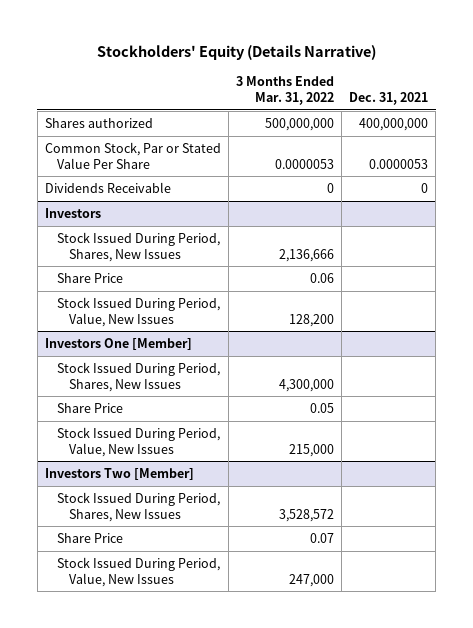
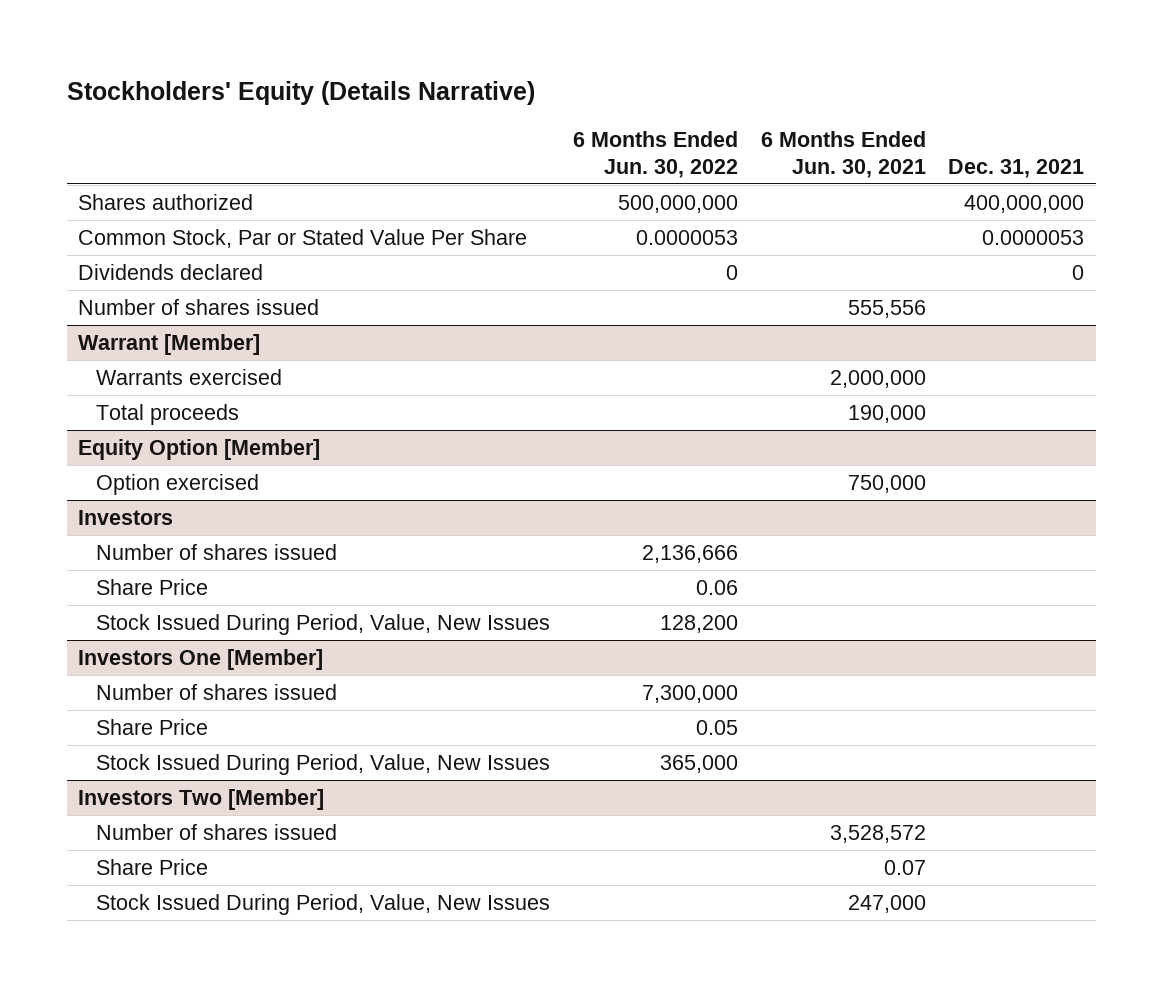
[236,76,335,106] 3 Months Ended Mar. 31, 2022 -> none
none -> [572,130,738,178] 6 Months Ended Jun. 30, 2022
none -> [760,130,926,178] 6 Months Ended Jun. 30, 2021
[44,181,171,193] Dividends Receivable -> [78,263,264,280] Dividends declared
none -> [78,298,320,315] Number of shares issued
none -> [78,333,261,355] Warrant [Member]
none -> [96,368,283,385] Warrants exercised
none -> [96,403,240,425] Total proceeds
none -> [78,438,321,460] Equity Option [Member]
none -> [96,473,260,495] Option exercised
[56,231,220,262] Stock Issued During Period, Shares, New Issues -> [96,543,338,560] Number of shares issued
[56,361,220,392] Stock Issued During Period, Shares, New Issues -> [96,683,338,700] Number of shares issued
[56,491,220,522] Stock Issued During Period, Shares, New Issues -> [96,823,338,840] Number of shares issued

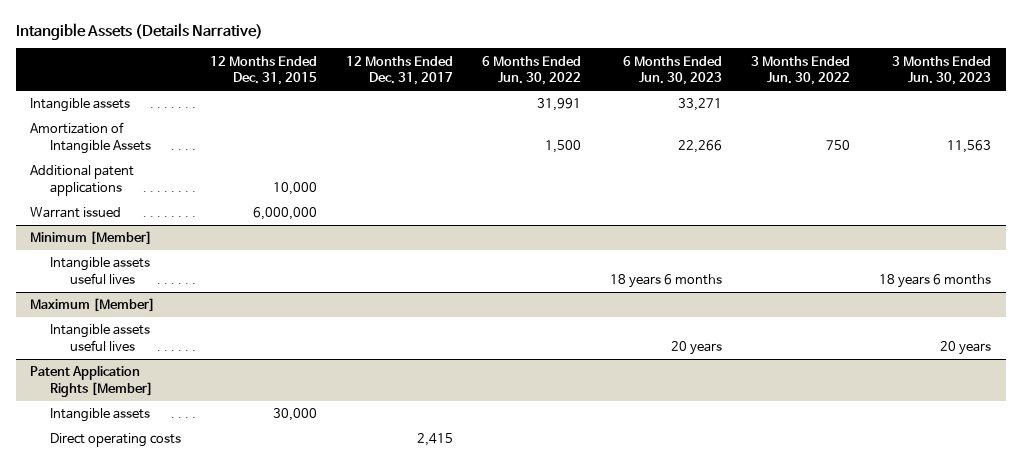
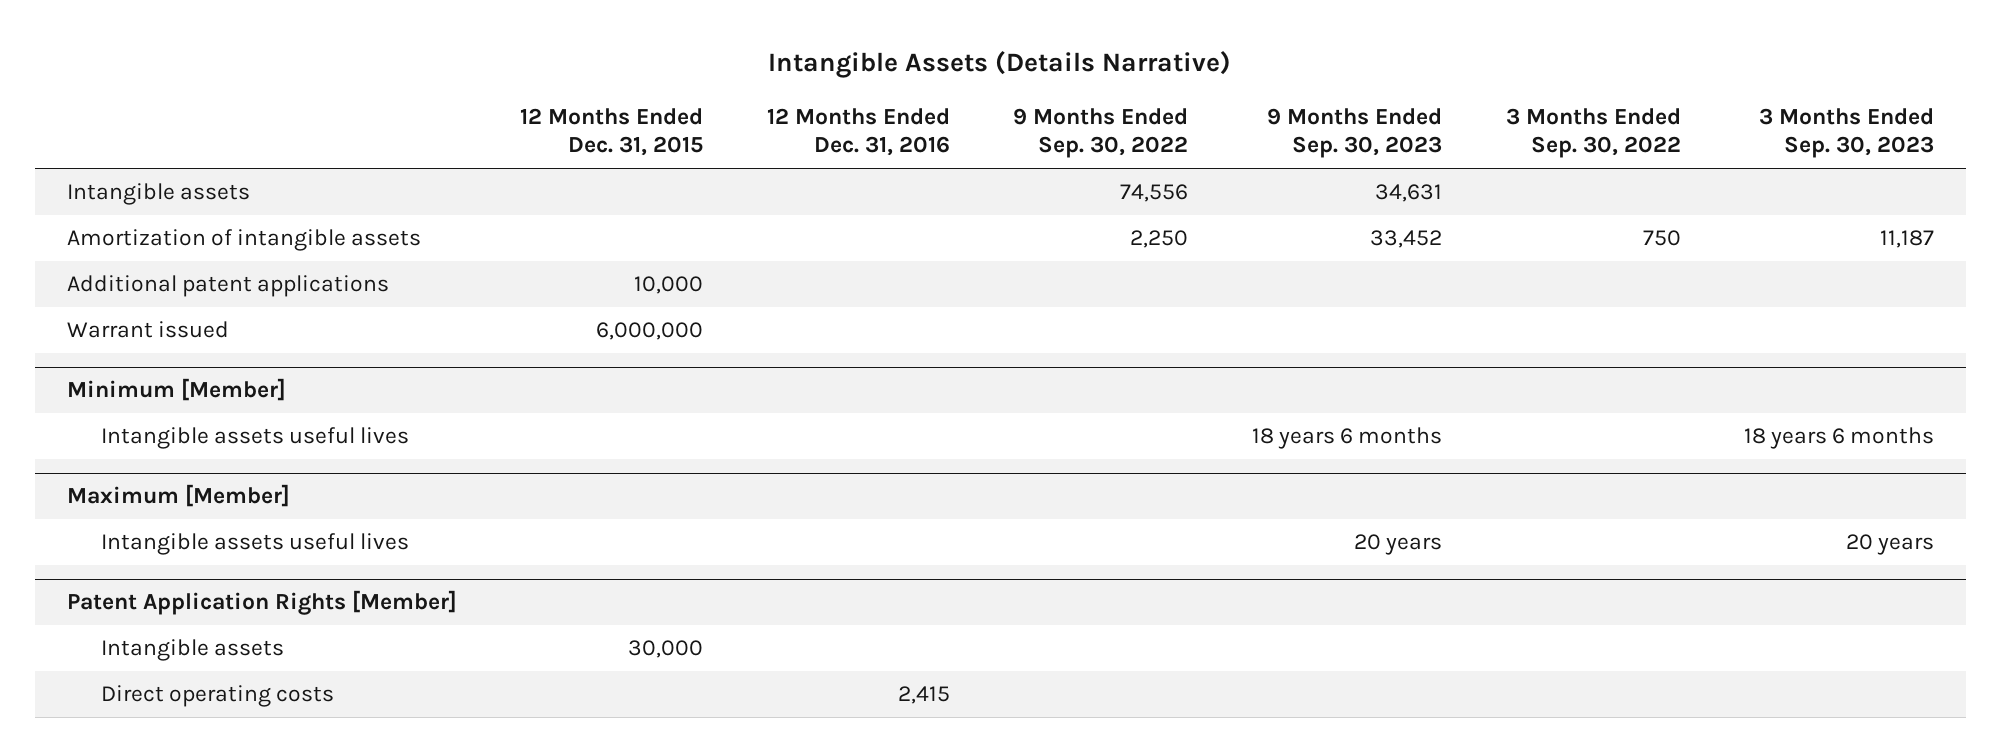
[346,55,454,86] 12 Months Ended Dec. 31, 2017 -> none
[482,55,582,86] 6 Months Ended Jun. 30, 2022 -> none
[623,55,723,86] 6 Months Ended Jun. 30, 2023 -> none
[751,55,851,86] 3 Months Ended Jun. 30, 2022 -> none
[892,55,992,86] 3 Months Ended Jun. 30, 2023 -> none
none -> [766,107,950,157] 12 Months Ended Dec. 31, 2016
none -> [1013,107,1189,159] 9 Months Ended Sep. 30, 2022
none -> [1267,107,1443,159] 9 Months Ended Sep. 30, 2023
none -> [1505,107,1681,159] 3 Months Ended Sep. 30, 2022
none -> [1759,107,1935,159] 3 Months Ended Sep. 30, 2023
[30,122,152,154] Amortization of Intangible Assets -> [66,229,421,252] Amortization of intangible assets

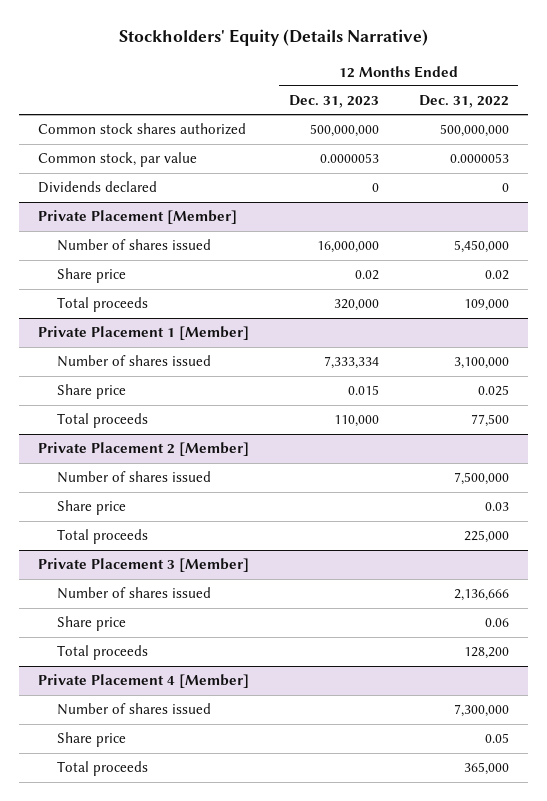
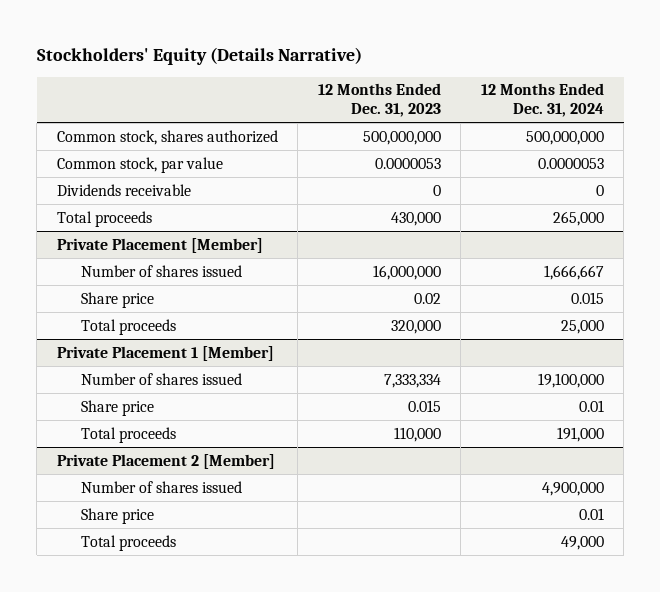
[418,95,509,109] Dec. 31, 2022 -> none
none -> [480,83,604,118] 12 Months Ended Dec. 31, 2024
[38,123,247,136] Common stock shares authorized -> [56,129,278,145] Common stock, shares authorized
[38,181,158,194] Dividends declared -> [56,183,191,196] Dividends receivable
none -> [56,210,152,227] Total proceeds
[38,558,250,573] Private Placement 3 [Member] -> none
[57,587,212,600] Number of shares issued -> none
[57,616,127,632] Share price -> none
[57,645,149,661] Total proceeds -> none
[38,674,250,689] Private Placement 4 [Member] -> none
[57,703,212,716] Number of shares issued -> none
[57,732,127,748] Share price -> none
[57,761,149,777] Total proceeds -> none

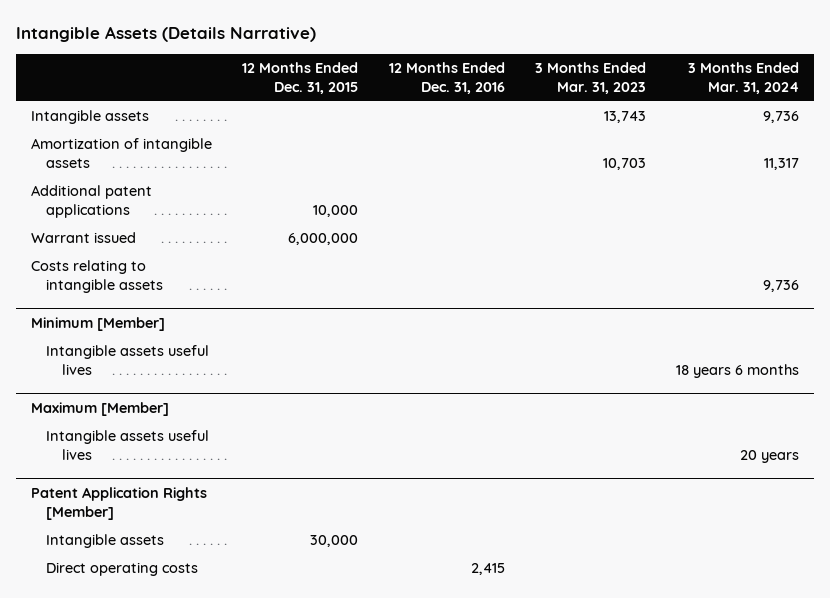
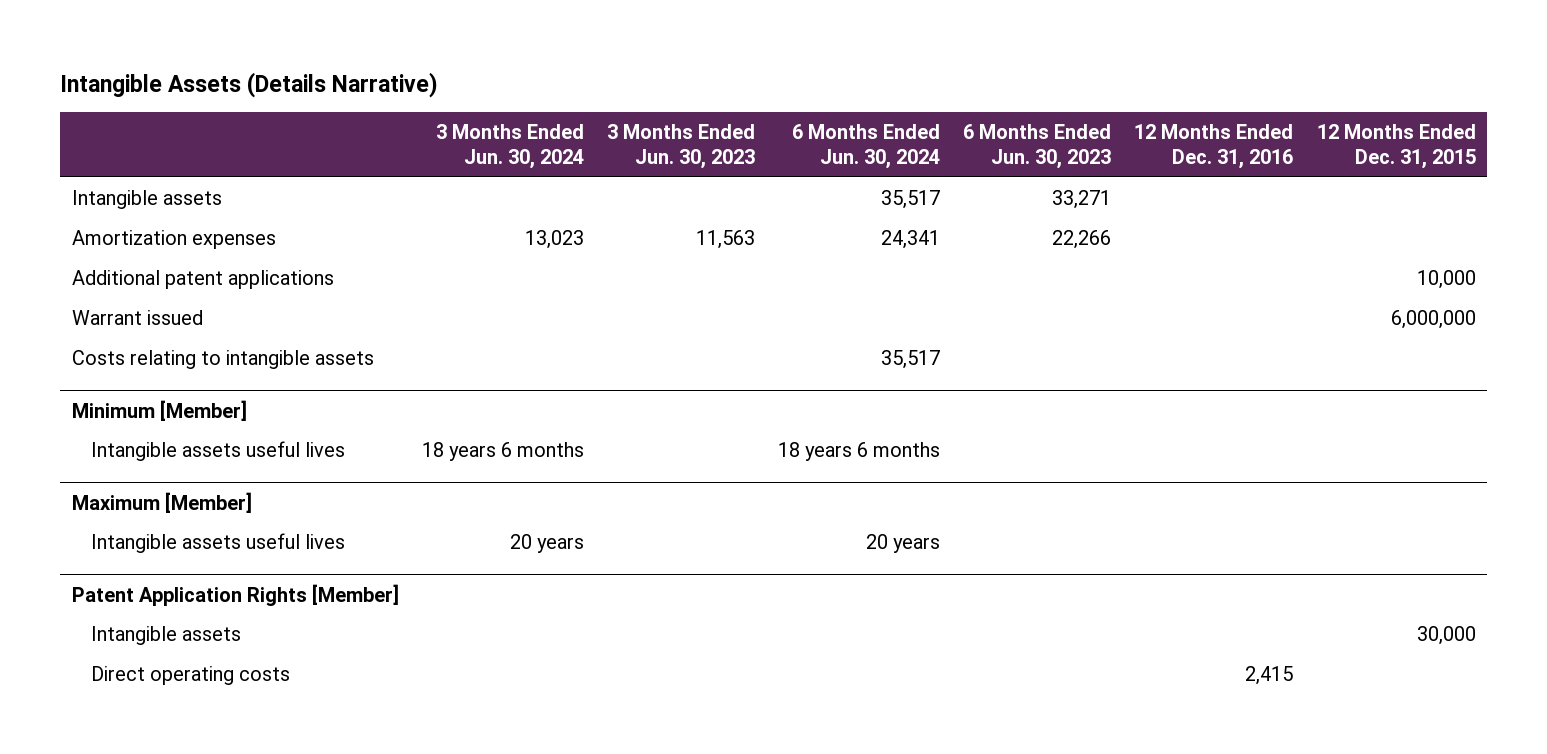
[534,62,646,95] 3 Months Ended Mar. 31, 2023 -> none
[687,62,799,95] 3 Months Ended Mar. 31, 2024 -> none
none -> [435,123,584,170] 3 Months Ended Jun. 30, 2024
none -> [607,123,756,170] 3 Months Ended Jun. 30, 2023
none -> [792,123,941,170] 6 Months Ended Jun. 30, 2024
none -> [963,123,1112,170] 6 Months Ended Jun. 30, 2023
[31,138,213,169] Amortization of intangible assets -> [71,229,276,249] Amortization expenses

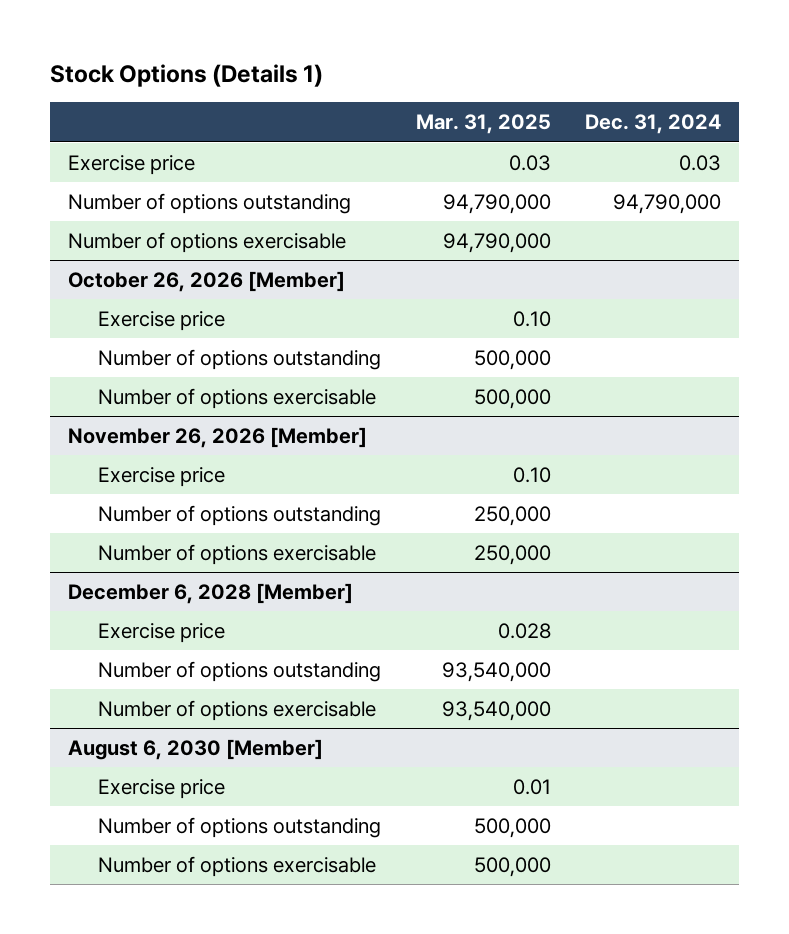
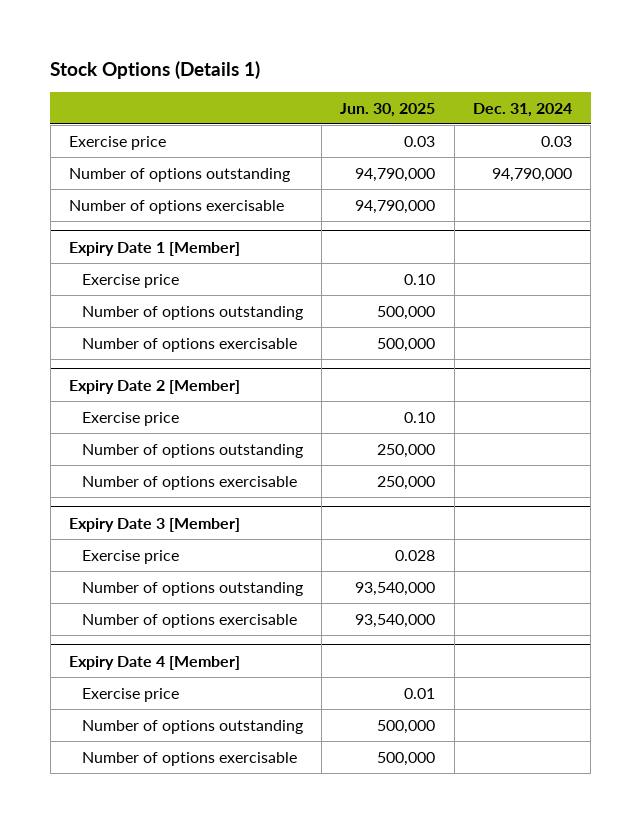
[415,114,551,135] Mar. 31, 2025 -> none
none -> [340,102,436,117] Jun. 30, 2025
[67,270,345,292] October 26, 2026 [Member] -> [69,241,241,256] Expiry Date 1 [Member]
[67,426,367,448] November 26, 2026 [Member] -> [69,379,241,394] Expiry Date 2 [Member]
[67,582,353,604] December 6, 2028 [Member] -> [69,517,241,532] Expiry Date 3 [Member]
[67,738,323,760] August 6, 2030 [Member] -> [69,655,241,670] Expiry Date 4 [Member]

